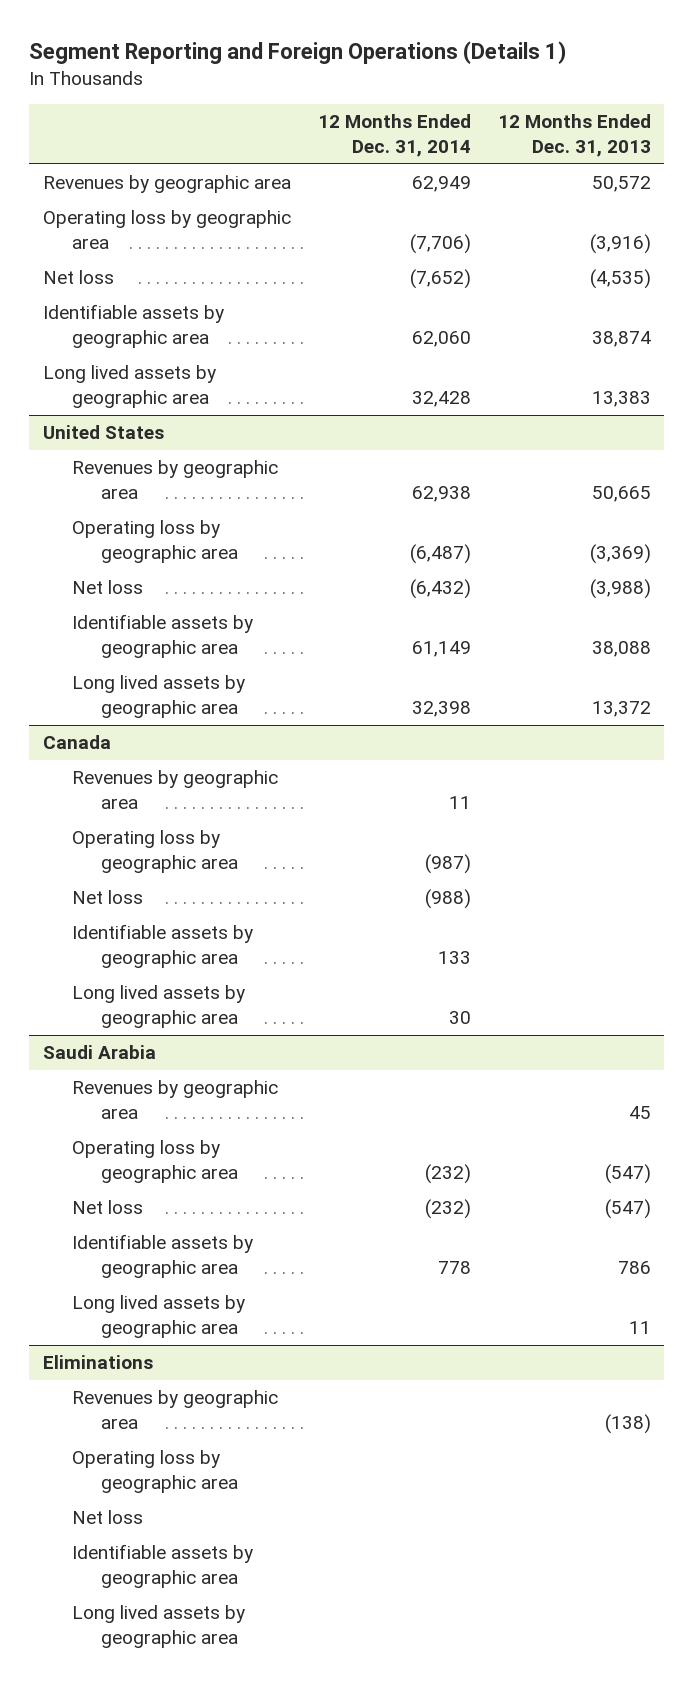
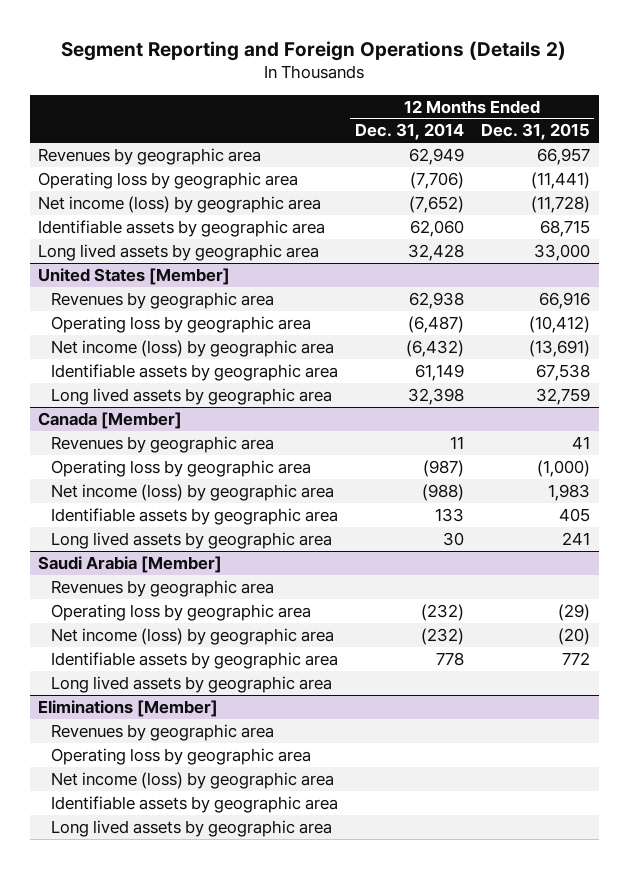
[29,40,567,64] Segment Reporting and Foreign Operations (Details 1) -> [61,40,567,61] Segment Reporting and Foreign Operations (Details 2)
[497,114,651,157] 12 Months Ended Dec. 31, 2013 -> none
none -> [480,123,590,141] Dec. 31, 2015
[42,270,114,285] Net loss -> [38,195,322,213] Net income (loss) by geographic area
[42,425,164,440] United States -> [38,267,231,285] United States [Member]
[71,580,143,595] Net loss -> [50,339,334,357] Net income (loss) by geographic area
[42,735,111,750] Canada -> [38,411,183,429] Canada [Member]
[71,890,143,905] Net loss -> [50,483,334,501] Net income (loss) by geographic area
[42,1045,156,1060] Saudi Arabia -> [38,555,223,573] Saudi Arabia [Member]
[71,1200,143,1215] Net loss -> [50,627,334,645] Net income (loss) by geographic area
[42,1355,153,1370] Eliminations -> [38,699,219,717] Eliminations [Member]
[71,1510,143,1525] Net loss -> [50,771,334,789] Net income (loss) by geographic area

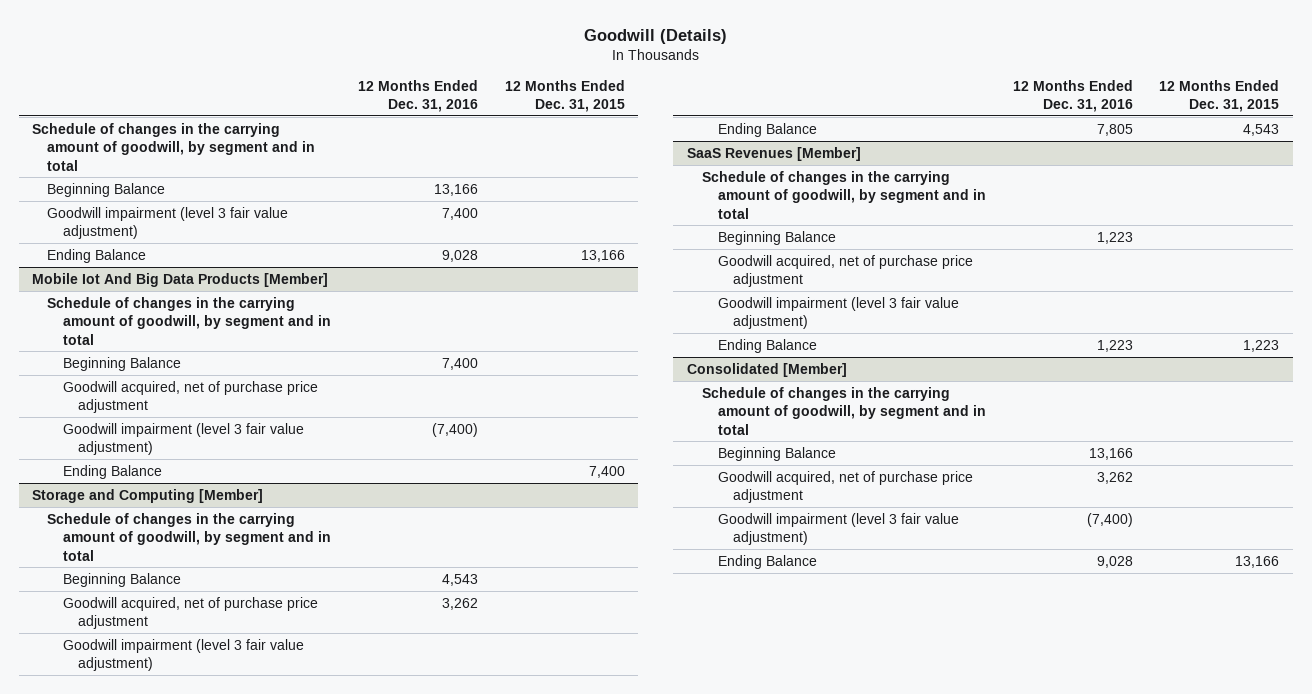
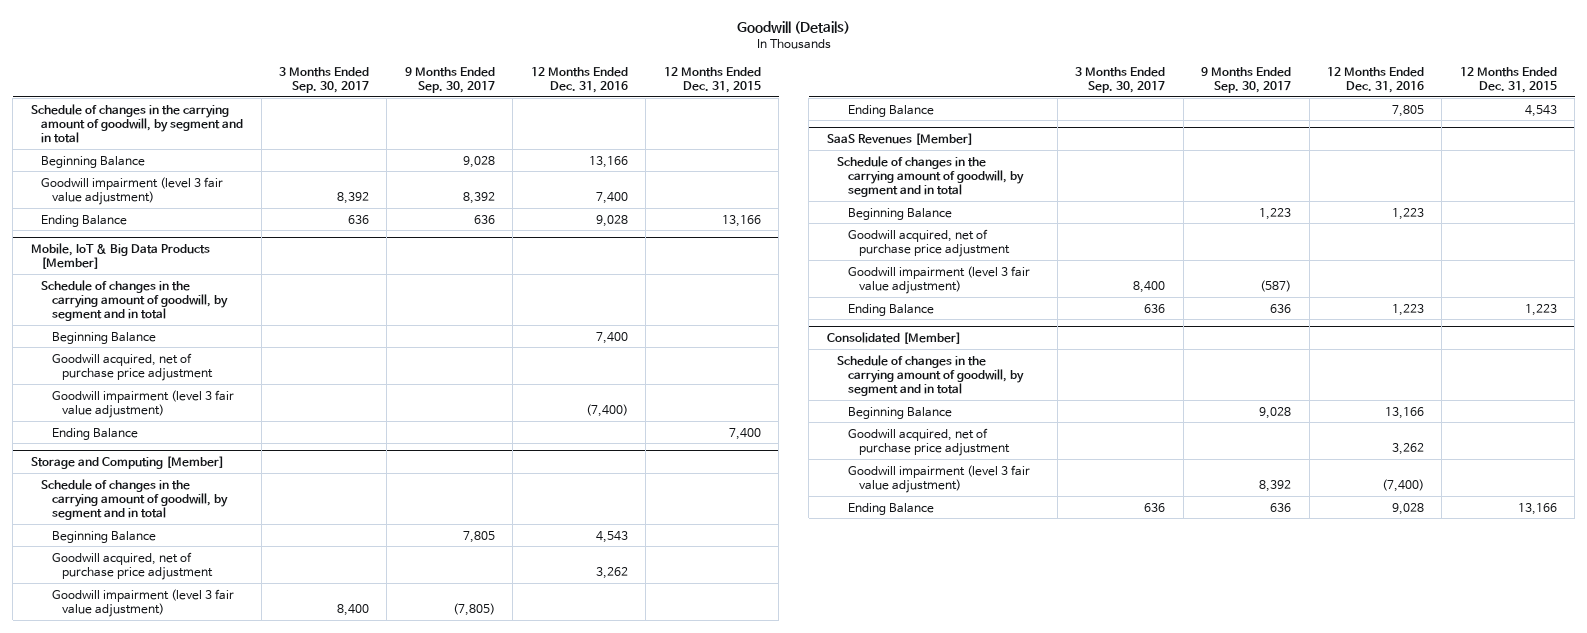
none -> [279,66,370,94] 3 Months Ended Sep. 30, 2017
none -> [404,66,495,94] 9 Months Ended Sep. 30, 2017
[32,272,329,287] Mobile Iot And Big Data Products [Member] -> [30,242,210,270] Mobile, IoT & Big Data Products [Member]

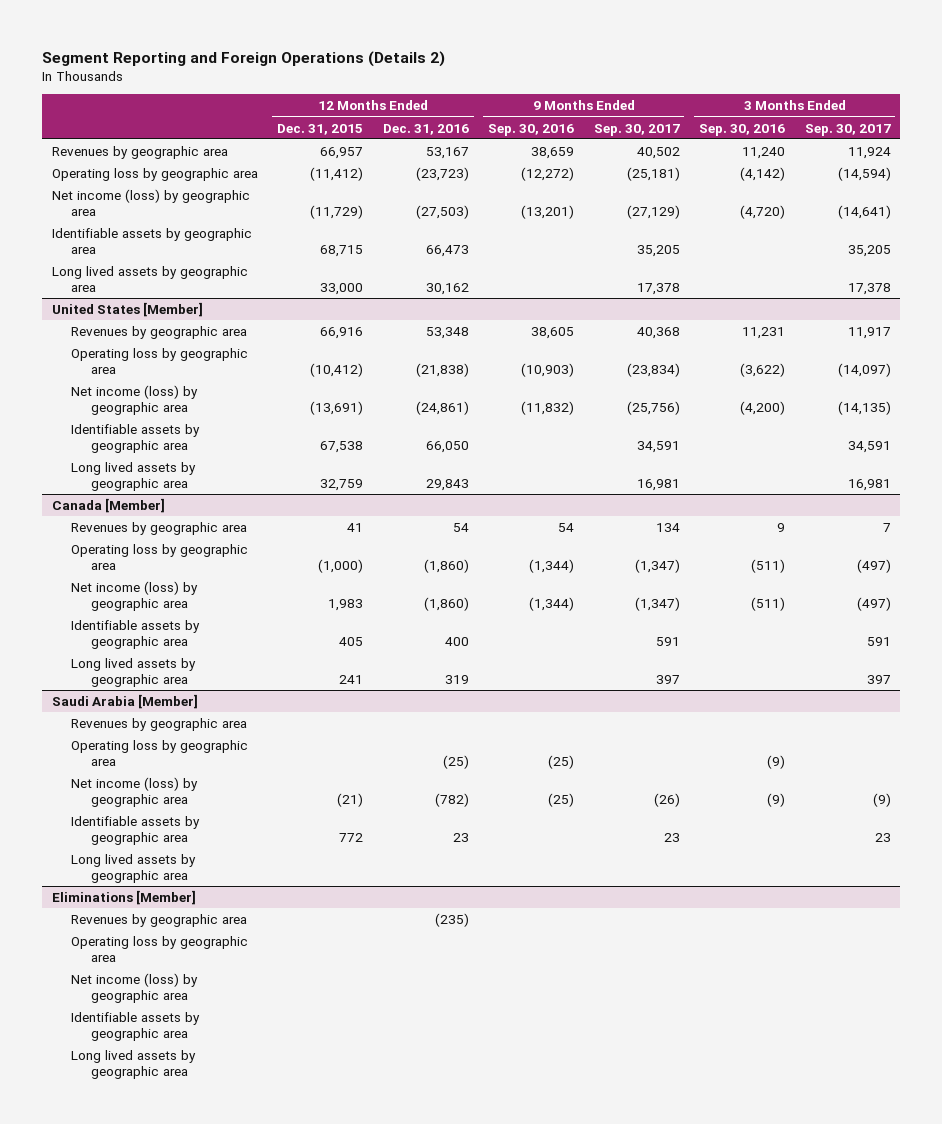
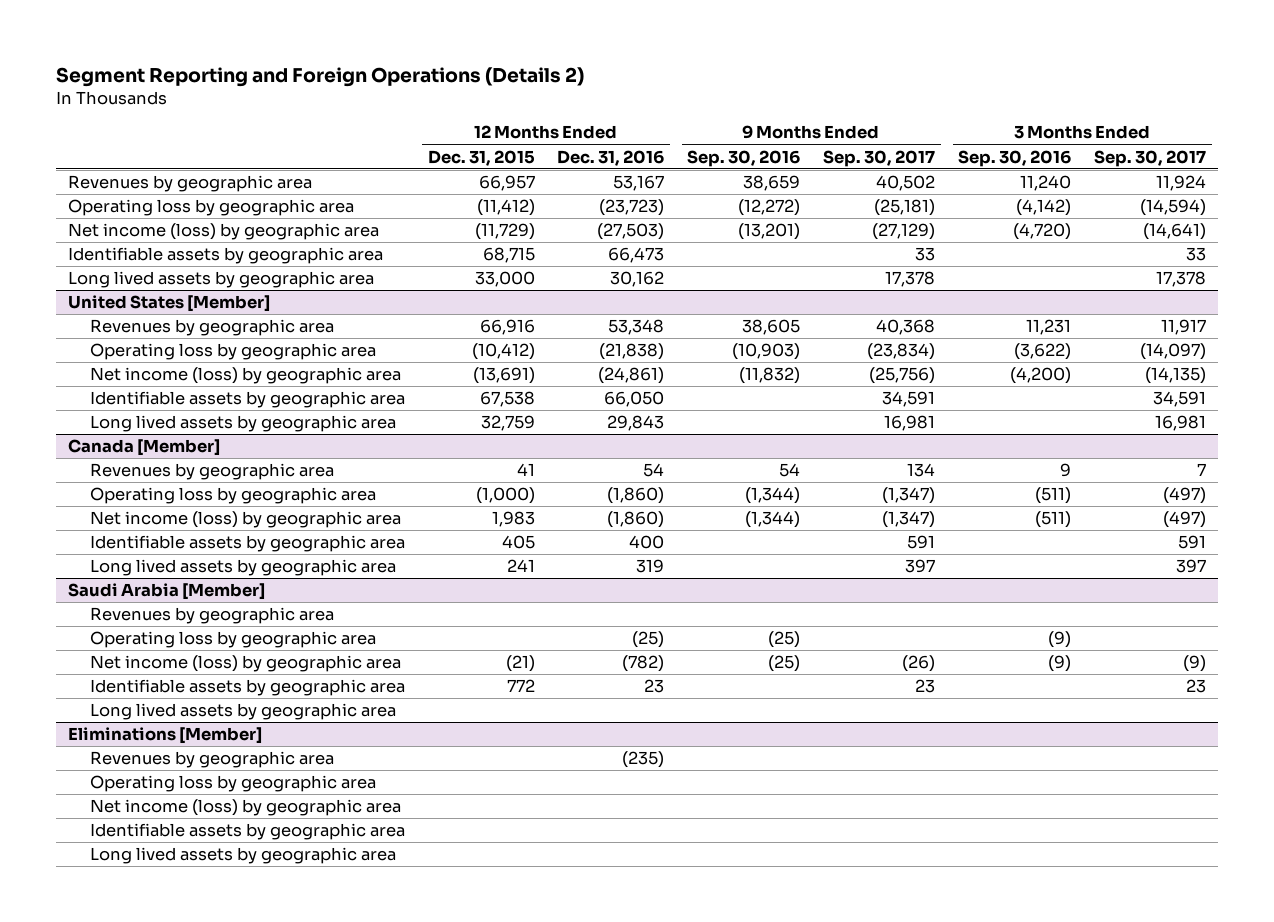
[636,244,680,257] 35,205 -> [915,247,936,262] 33
[847,244,891,257] 35,205 -> [1186,247,1207,262] 33

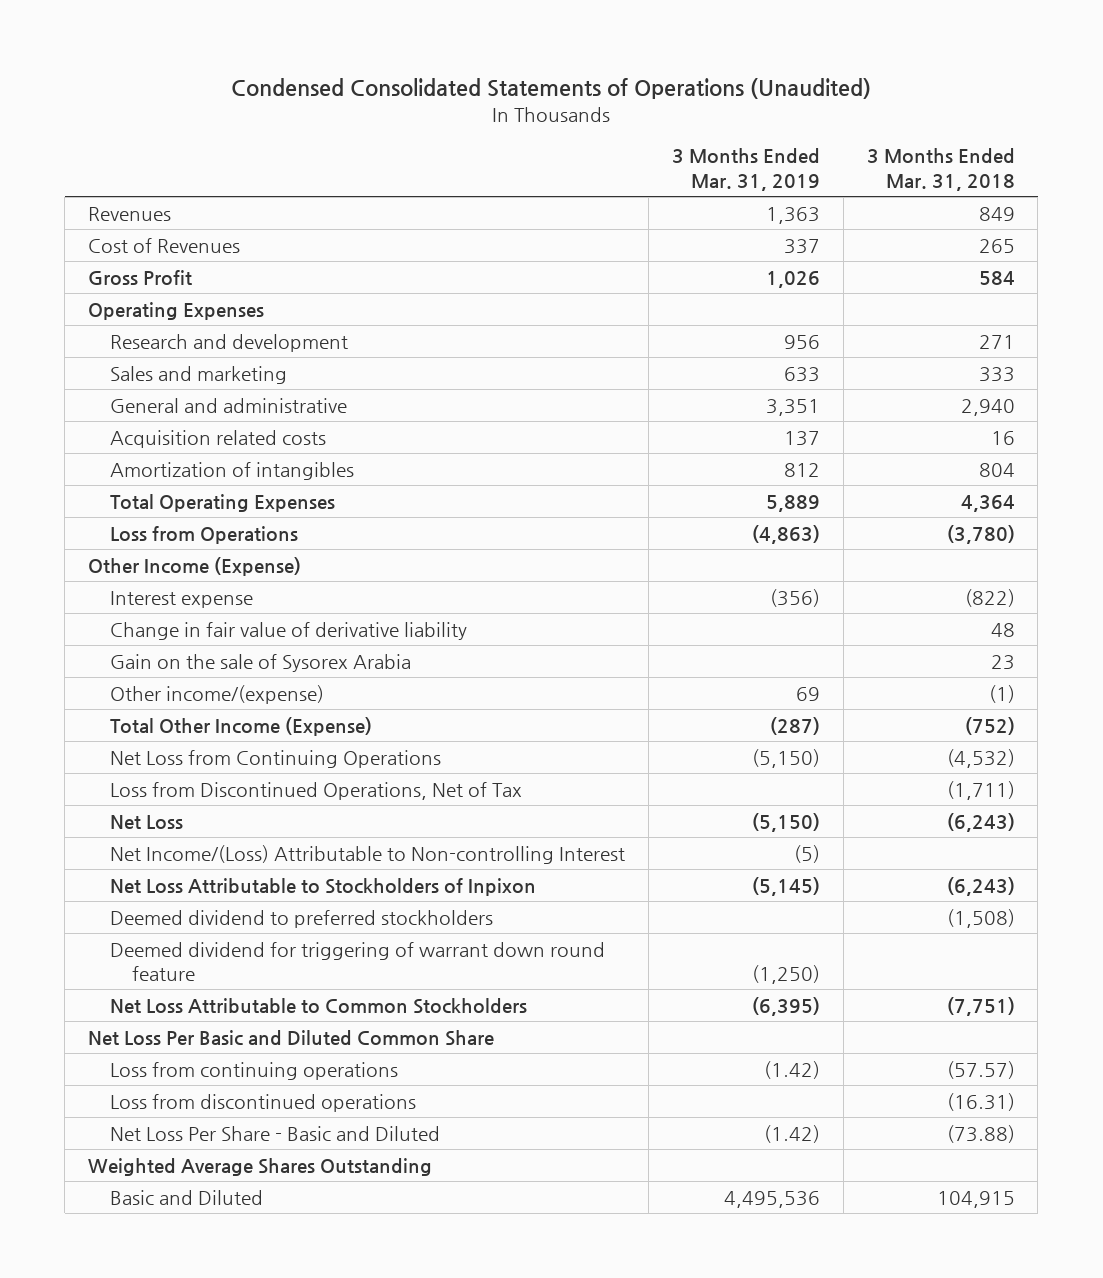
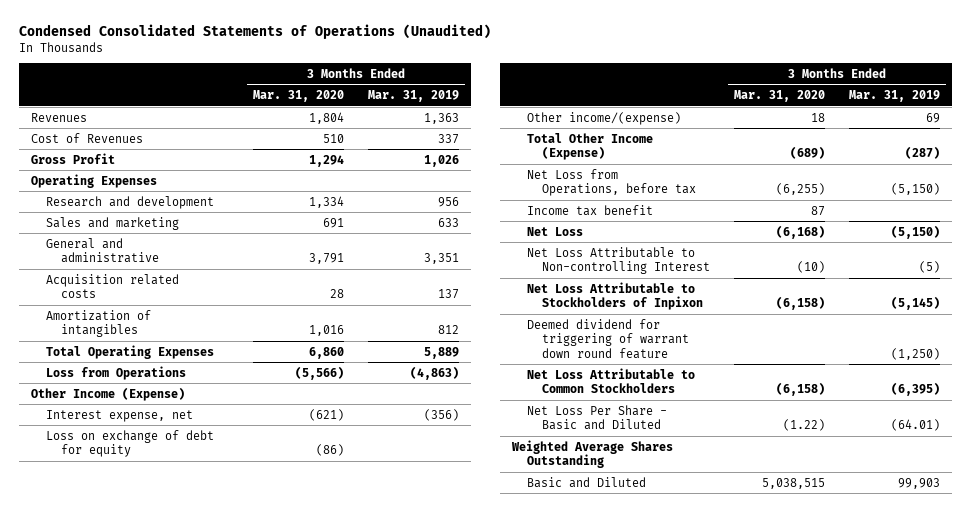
[866,148,1015,191] 3 Months Ended Mar. 31, 2018 -> none
none -> [253,90,345,103] Mar. 31, 2020
[110,621,468,640] Change in fair value of derivative liability -> none
[110,653,412,672] Gain on the sale of Sysorex Arabia -> none
[110,590,254,608] Interest expense -> [45,409,193,422] Interest expense, net
none -> [45,429,214,458] Loss on exchange of debt for equity
[110,781,523,800] Loss from Discontinued Operations, Net of Tax -> none
[110,749,442,768] Net Loss from Continuing Operations -> [526,168,697,197] Net Loss from Operations, before tax
none -> [526,204,653,216] Income tax benefit
[110,844,626,864] Net Income/(Loss) Attributable to Non-controlling Interest -> [526,246,711,275] Net Loss Attributable to Non-controlling Interest
[110,909,494,928] Deemed dividend to preferred stockholders -> none
[88,1029,495,1046] Net Loss Per Basic and Diluted Common Share -> none
[110,1061,399,1080] Loss from continuing operations -> none
[110,1093,417,1112] Loss from discontinued operations -> none
[763,1124,820,1143] (1.42) -> [891,419,941,432] (64.01)
[723,1190,820,1208] 4,495,536 -> [898,477,941,489] 99,903

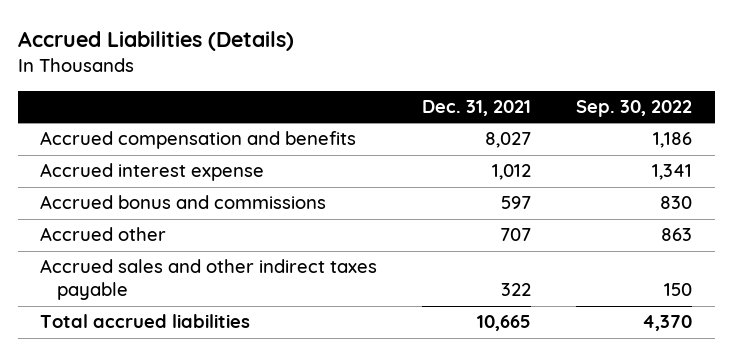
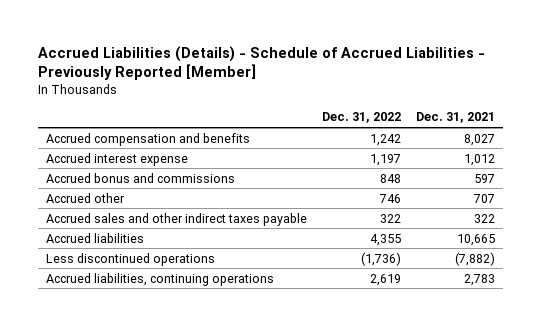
[17,30,294,51] Accrued Liabilities (Details) -> [37,45,485,81] Accrued Liabilities (Details) - Schedule of Accrued Liabilities - Previously Reported [Member]
[576,100,693,118] Sep. 30, 2022 -> none
none -> [322,112,402,124] Dec. 31, 2022
none -> [45,232,144,243] Accrued liabilities
none -> [45,252,215,266] Less discontinued operations
[40,314,251,329] Total accrued liabilities -> [45,272,274,286] Accrued liabilities, continuing operations
[477,315,532,332] 10,665 -> [464,273,496,286] 2,783

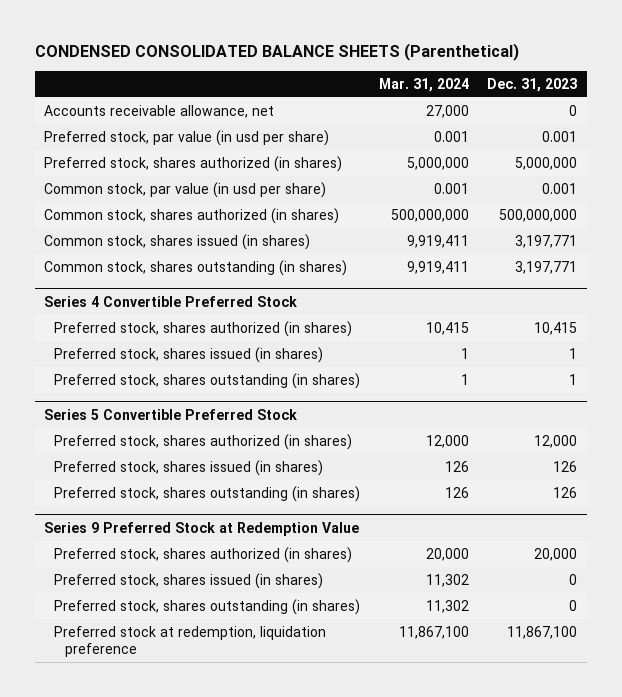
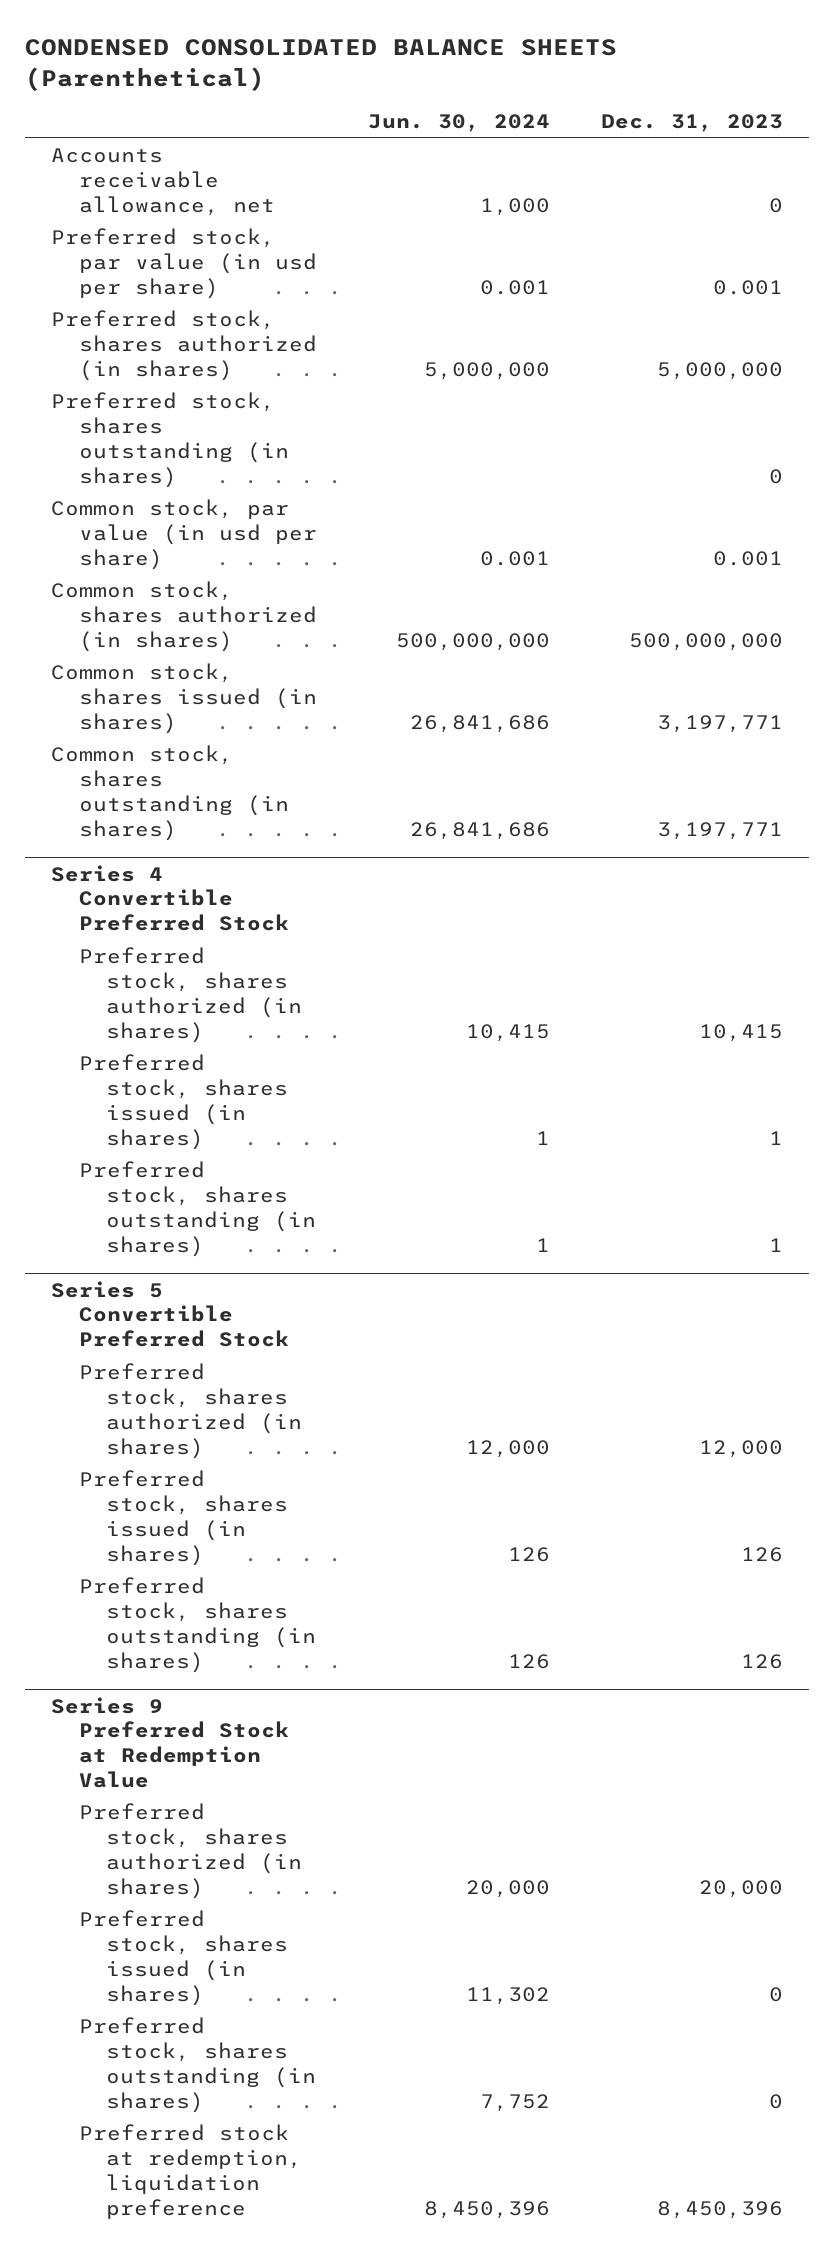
[378,77,469,92] Mar. 31, 2024 -> none
none -> [367,114,550,133] Jun. 30, 2024
none -> [50,392,289,488] Preferred stock, shares outstanding (in shares)
[507,626,578,640] 11,867,100 -> [657,2200,784,2219] 8,450,396

